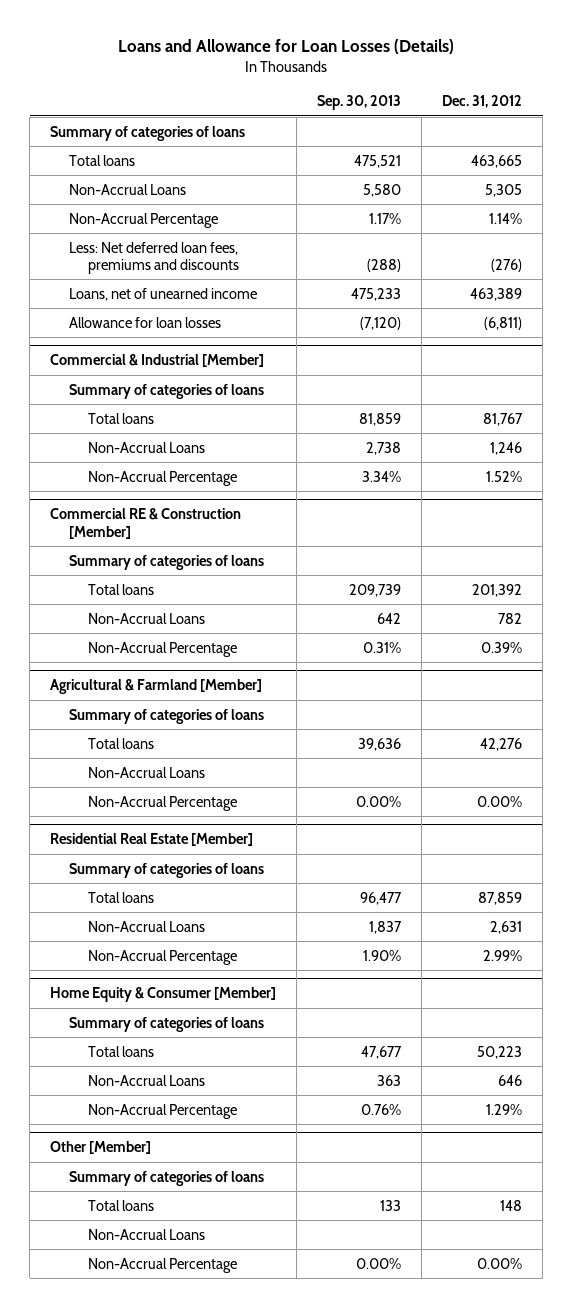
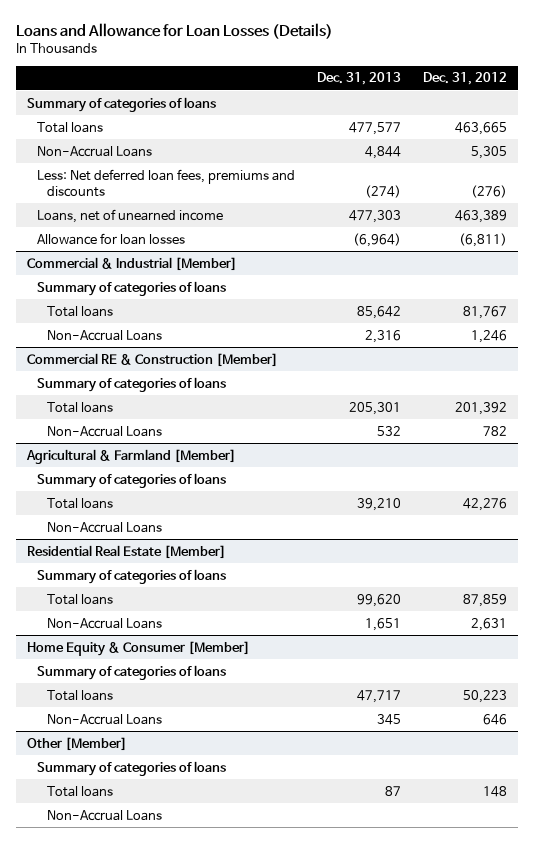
[317,95,402,111] Sep. 30, 2013 -> none
none -> [317,72,402,86] Dec. 31, 2013
[69,212,219,228] Non-Accrual Percentage -> none
[88,470,238,486] Non-Accrual Percentage -> none
[88,641,238,657] Non-Accrual Percentage -> none
[88,795,238,811] Non-Accrual Percentage -> none
[88,949,238,965] Non-Accrual Percentage -> none
[88,1103,238,1119] Non-Accrual Percentage -> none
[88,1257,238,1273] Non-Accrual Percentage -> none

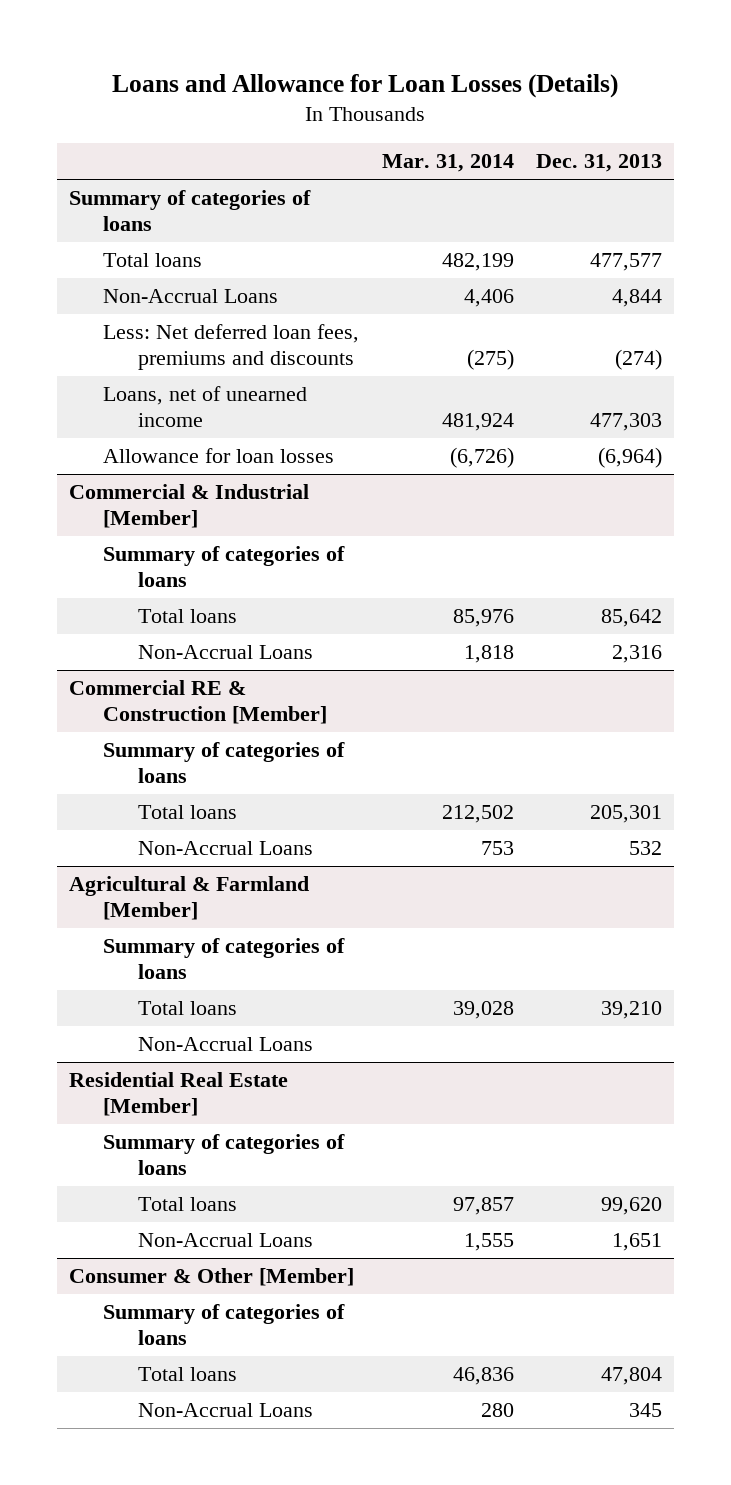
[423,72,508,86] Dec. 31, 2012 -> none
none -> [381,154,514,173] Mar. 31, 2014
[26,640,250,656] Home Equity & Consumer [Member] -> none
none -> [68,1268,354,1287] Consumer & Other [Member]
[357,689,402,703] 47,717 -> [601,1367,663,1386] 47,804
[26,736,127,751] Other [Member] -> none
[36,760,226,776] Summary of categories of loans -> none
[47,785,114,797] Total loans -> none
[47,809,163,821] Non-Accrual Loans -> none

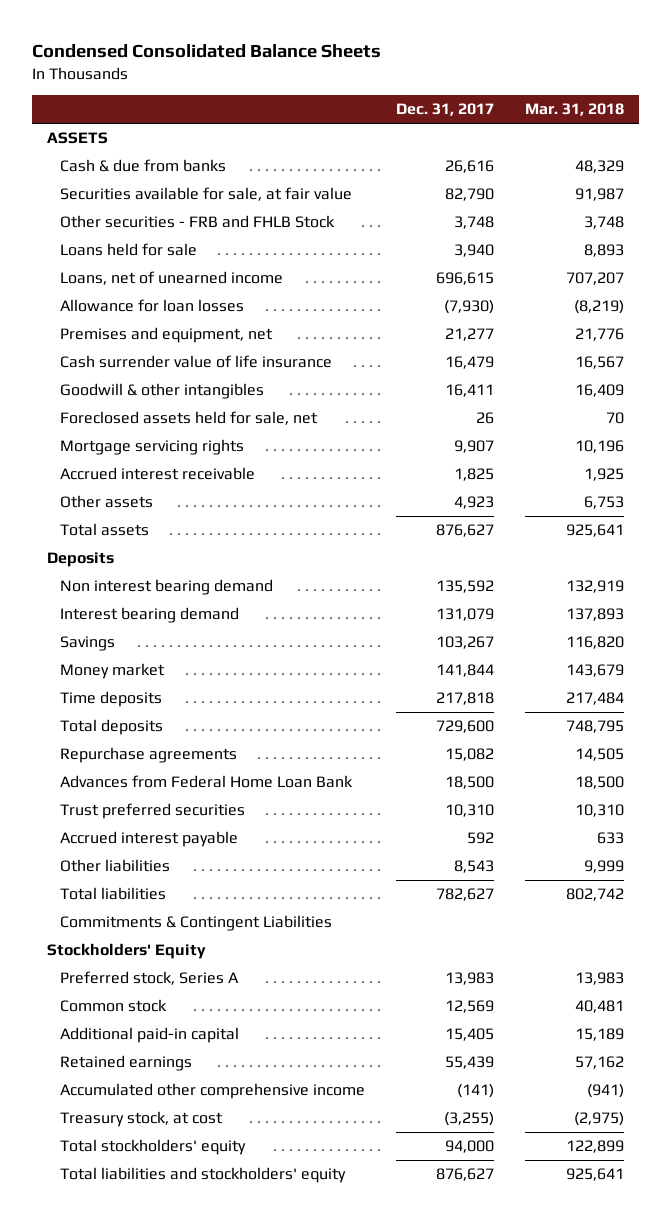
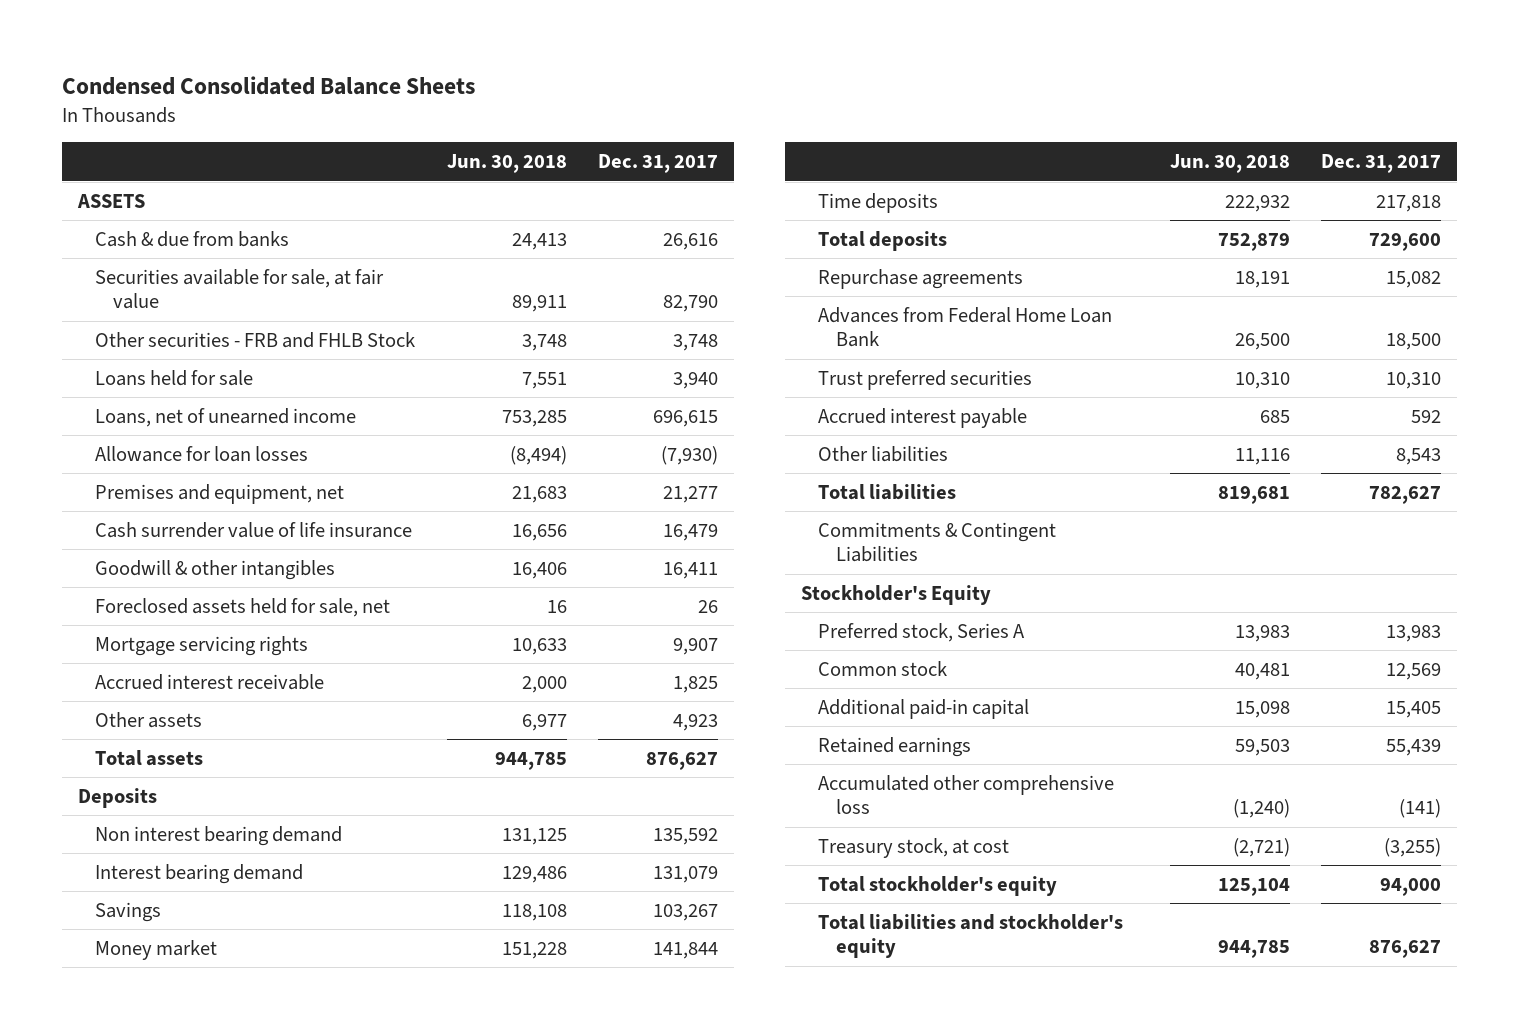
[525,103,625,117] Mar. 31, 2018 -> none
none -> [446,154,567,174] Jun. 30, 2018
[47,943,207,960] Stockholders' Equity -> [800,584,991,605] Stockholder's Equity
[60,1083,366,1100] Accumulated other comprehensive income -> [818,774,1115,815] Accumulated other comprehensive loss
[60,1139,247,1156] Total stockholders' equity -> [818,875,1058,896] Total stockholder's equity
[60,1167,347,1184] Total liabilities and stockholders' equity -> [818,913,1124,959] Total liabilities and stockholder's equity

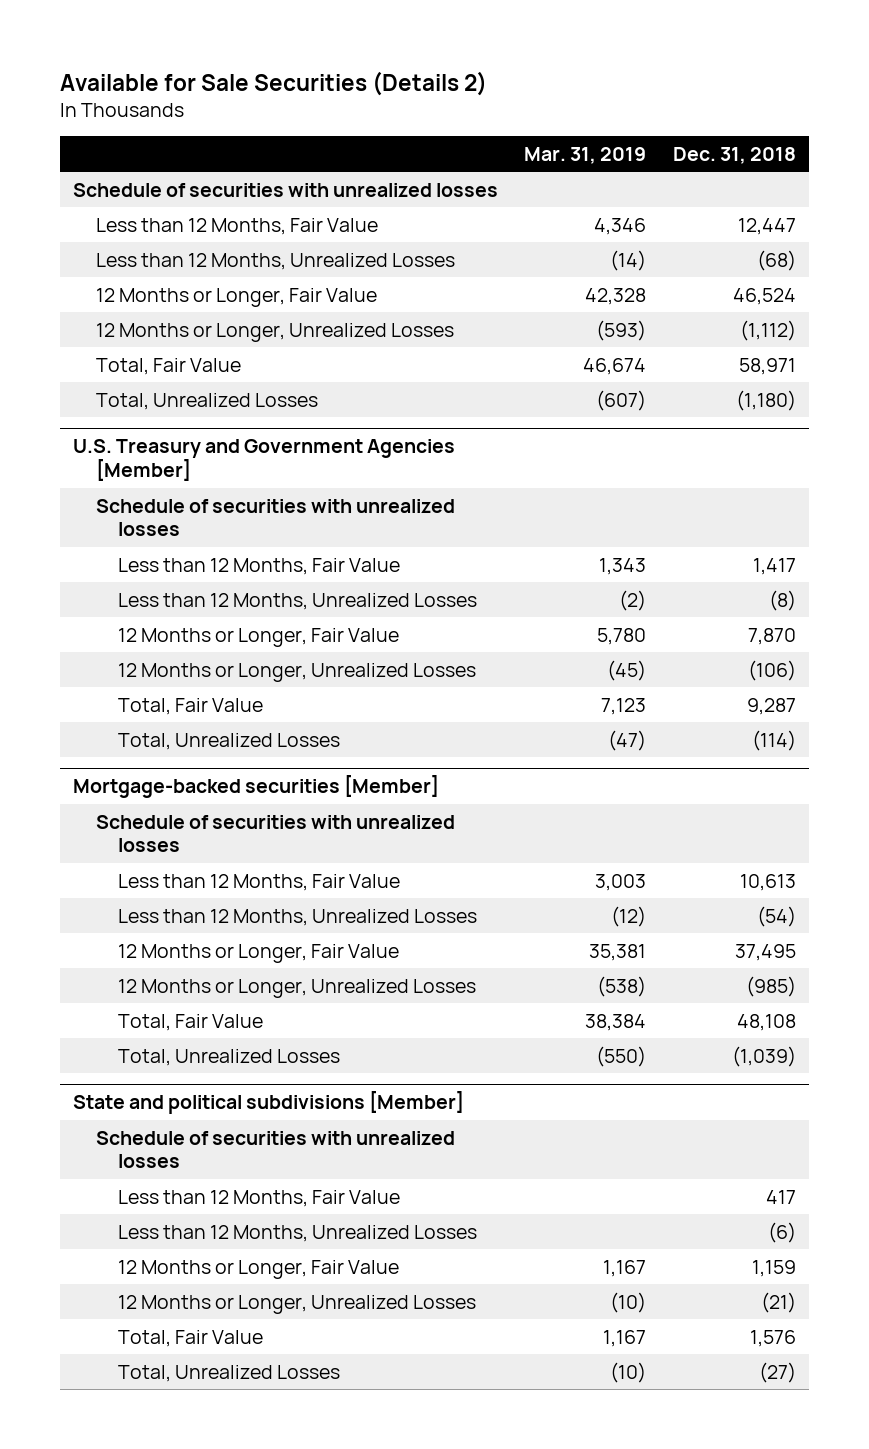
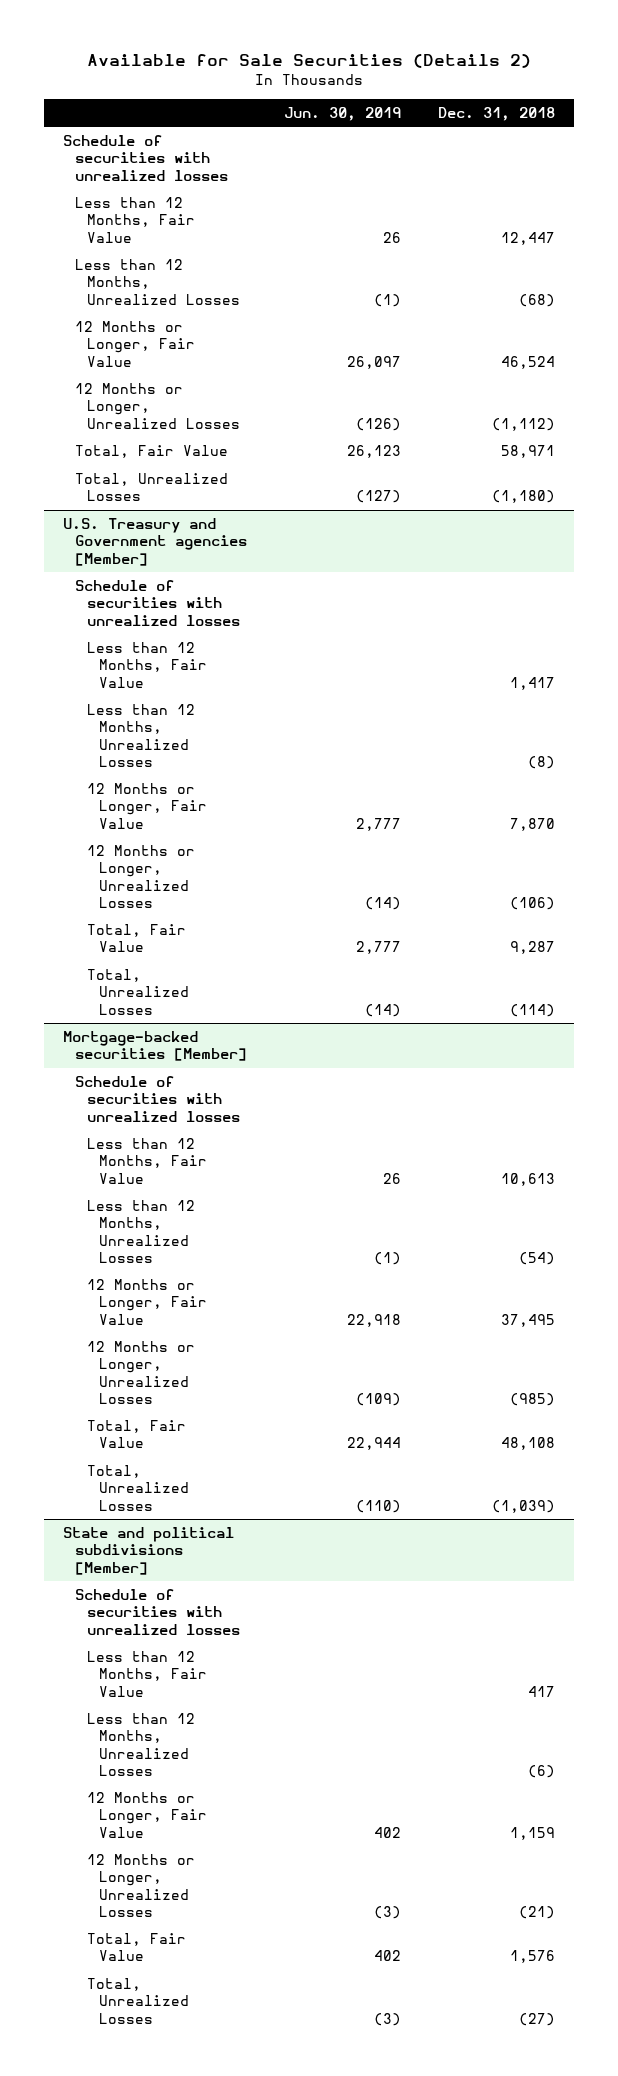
[524,146,647,164] Mar. 31, 2019 -> none
none -> [283,106,401,121] Jun. 30, 2019
[73,439,456,482] U.S. Treasury and Government Agencies [Member] -> [62,518,247,566] U.S. Treasury and Government agencies [Member]

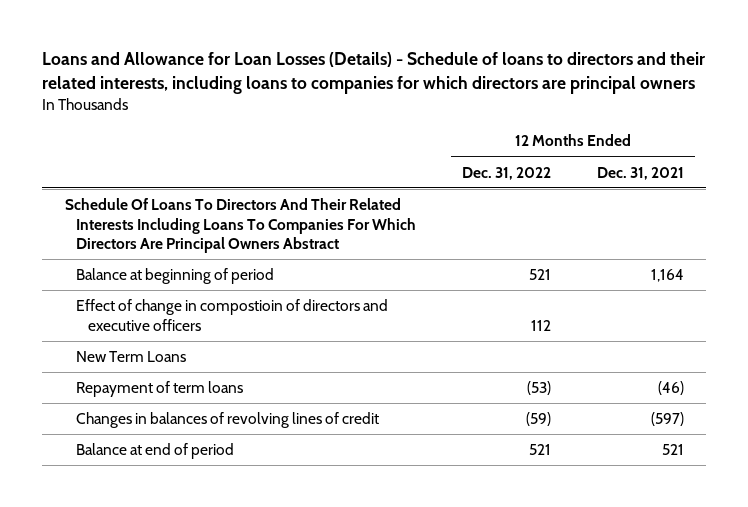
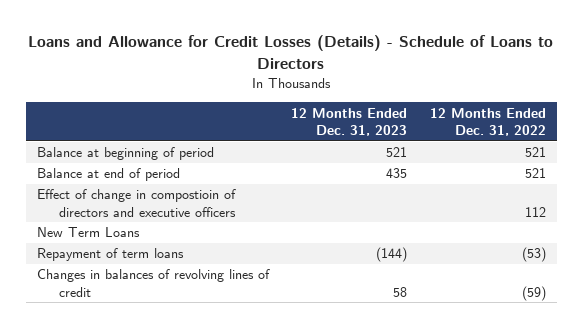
[41,52,705,95] Loans and Allowance for Loan Losses (Details) - Schedule of loans to directors and their related interests, including loans to companies for which directors are principal owners -> [28,35,554,70] Loans and Allowance for Credit Losses (Details) - Schedule of Loans to Directors
[596,166,684,180] Dec. 31, 2021 -> none
none -> [291,107,408,137] 12 Months Ended Dec. 31, 2023
[64,198,417,254] Schedule Of Loans To Directors And Their Related Interests Including Loans To Companies For Which Directors Are Principal Owners Abstract -> none
[76,443,235,460] Balance at end of period -> [36,168,180,182] Balance at end of period

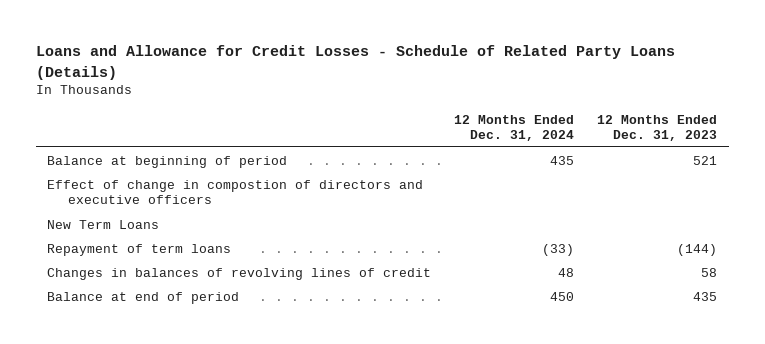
[28,35,554,70] Loans and Allowance for Credit Losses (Details) - Schedule of Loans to Directors -> [36,45,676,80] Loans and Allowance for Credit Losses - Schedule of Related Party Loans (Details)
[429,107,546,137] 12 Months Ended Dec. 31, 2022 -> none
none -> [454,114,575,141] 12 Months Ended Dec. 31, 2024
[36,189,237,217] Effect of change in compostioin of directors and executive officers -> [47,179,424,204] Effect of change in compostion of directors and executive officers
[36,168,180,182] Balance at end of period -> [47,291,240,304] Balance at end of period

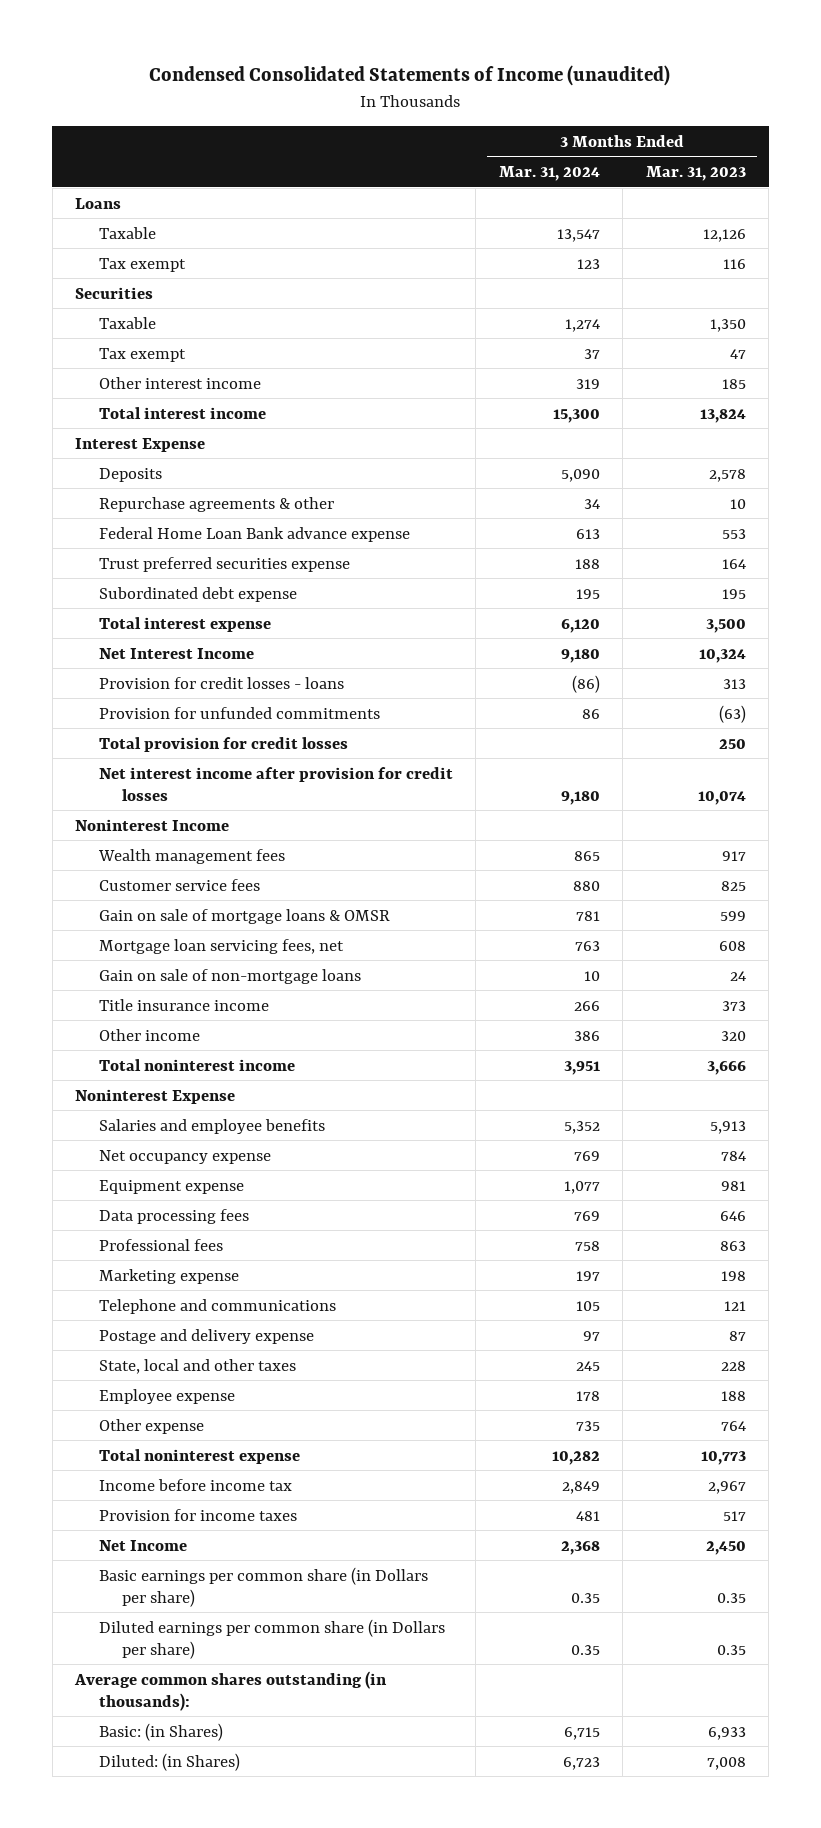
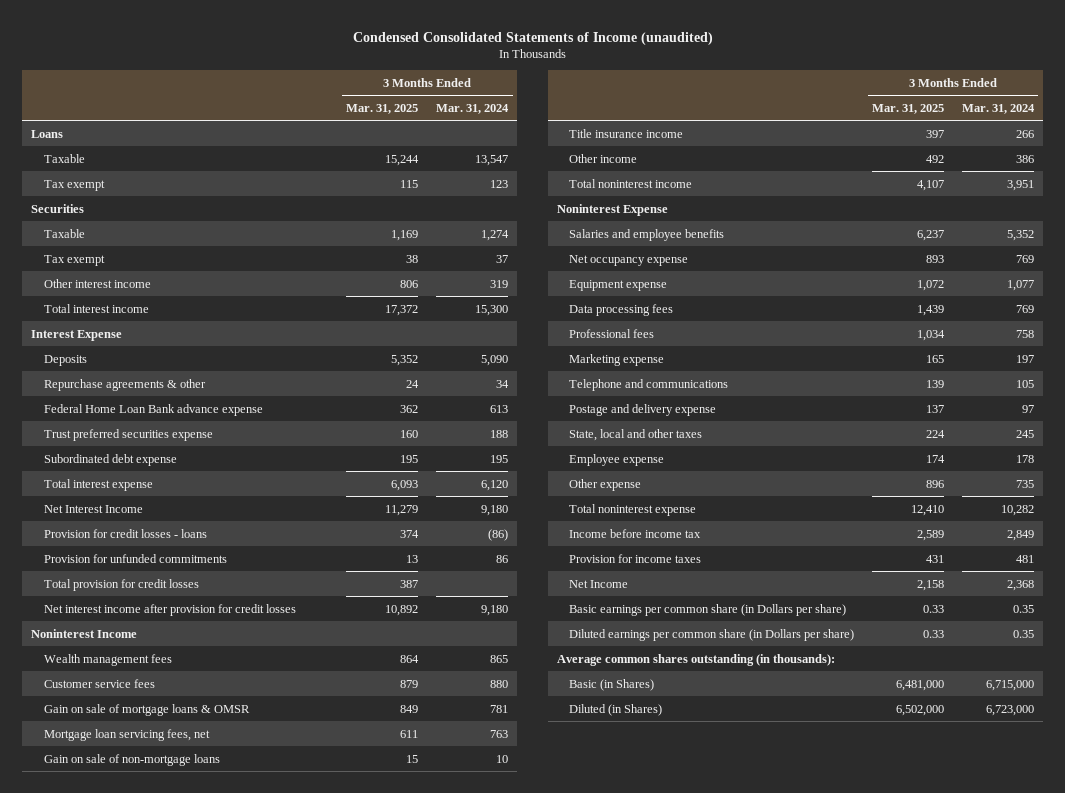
[645,166,746,182] Mar. 31, 2023 -> none
none -> [346,103,419,114] Mar. 31, 2025
[98,1722,223,1741] Basic: (in Shares) -> [569,678,655,691] Basic (in Shares)
[563,1726,600,1740] 6,715 -> [985,679,1034,691] 6,715,000
[98,1752,240,1771] Diluted: (in Shares) -> [569,703,663,716] Diluted (in Shares)
[562,1756,600,1770] 6,723 -> [985,704,1034,716] 6,723,000

